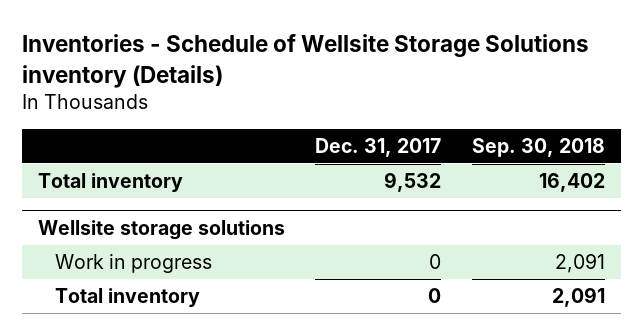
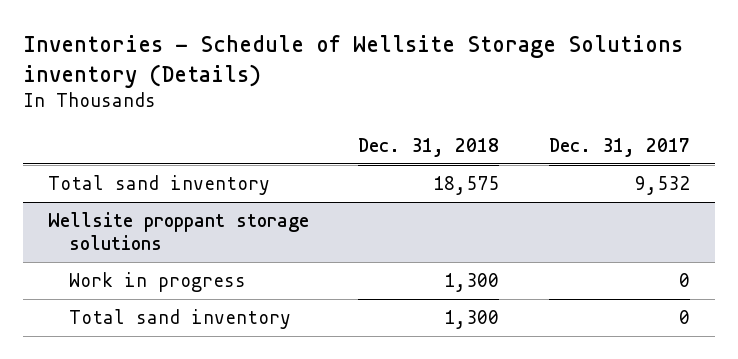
[472,137,606,157] Sep. 30, 2018 -> none
none -> [358,137,500,157] Dec. 31, 2018
[37,173,183,193] Total inventory -> [47,175,270,196] Total sand inventory
[37,219,285,240] Wellsite storage solutions -> [47,212,309,250] Wellsite proppant storage solutions
[54,288,200,308] Total inventory -> [68,309,291,330] Total sand inventory

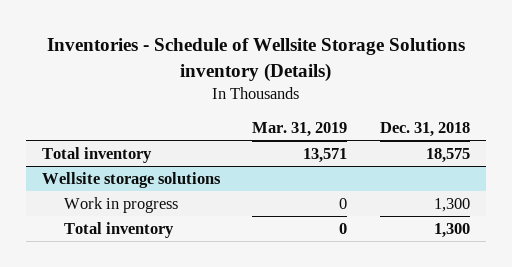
[549,137,691,157] Dec. 31, 2017 -> none
none -> [252,122,348,138] Mar. 31, 2019
[47,175,270,196] Total sand inventory -> [42,146,153,163] Total inventory
[47,212,309,250] Wellsite proppant storage solutions -> [42,171,222,188] Wellsite storage solutions
[68,309,291,330] Total sand inventory -> [63,221,174,238] Total inventory

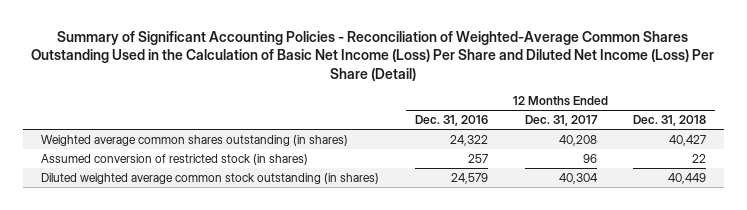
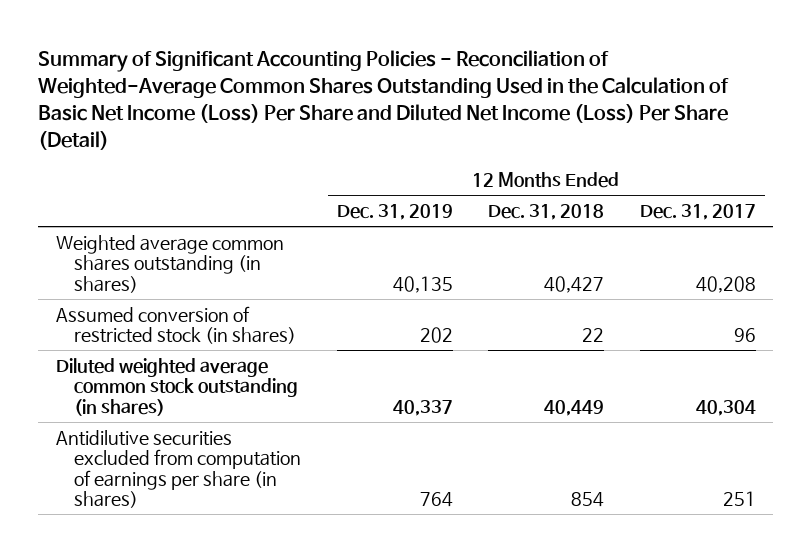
[415,115,489,127] Dec. 31, 2016 -> none
none -> [336,204,453,221] Dec. 31, 2019
none -> [56,429,302,509] Antidilutive securities excluded from computation of earnings per share (in shares)

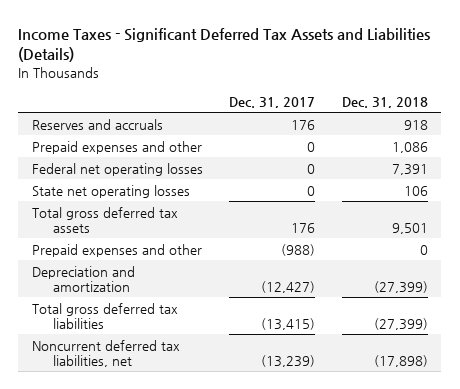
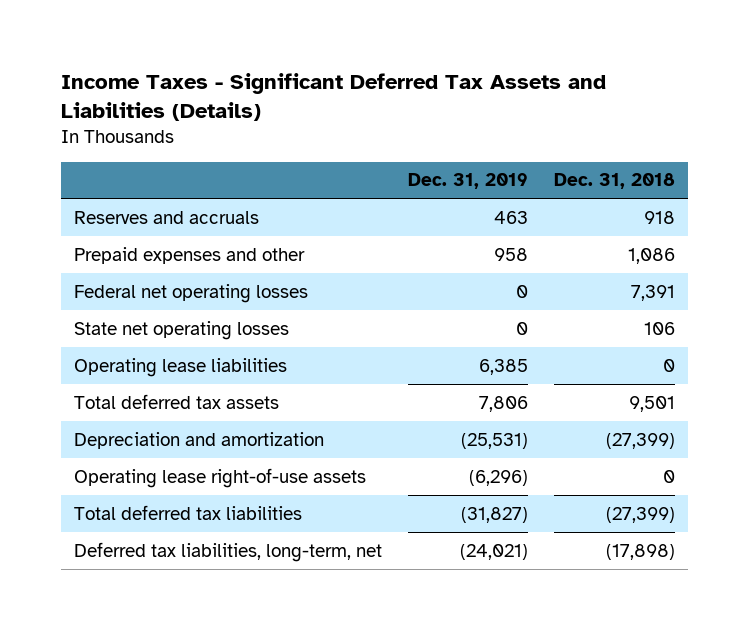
[229,96,316,108] Dec. 31, 2017 -> none
none -> [407,173,528,190] Dec. 31, 2019
[31,243,202,257] Prepaid expenses and other -> none
none -> [73,357,287,377] Operating lease liabilities
[31,206,178,233] Total gross deferred tax assets -> [73,393,279,409] Total deferred tax assets
none -> [73,467,366,488] Operating lease right-of-use assets
[31,302,178,329] Total gross deferred tax liabilities -> [73,504,302,520] Total deferred tax liabilities
[31,339,180,367] Noncurrent deferred tax liabilities, net -> [73,541,382,562] Deferred tax liabilities, long-term, net

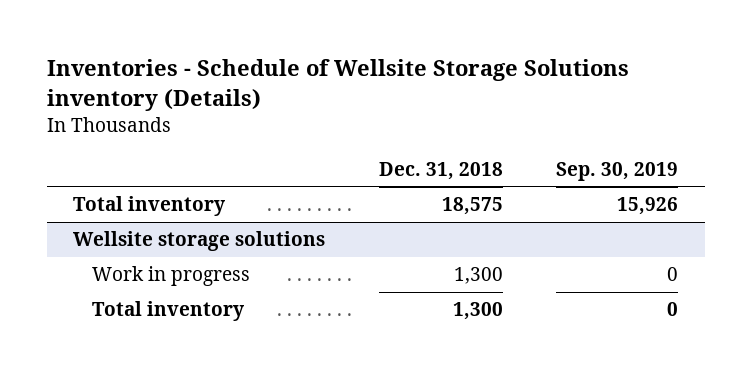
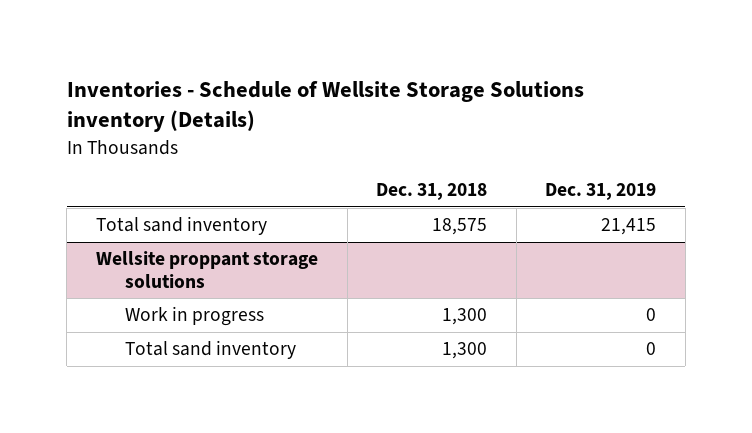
[556,161,679,181] Sep. 30, 2019 -> none
none -> [545,183,657,201] Dec. 31, 2019
[73,196,226,217] Total inventory -> [96,216,268,236] Total sand inventory
[73,231,326,252] Wellsite storage solutions -> [96,251,319,288] Wellsite proppant storage solutions
[92,301,245,322] Total inventory -> [124,340,296,360] Total sand inventory

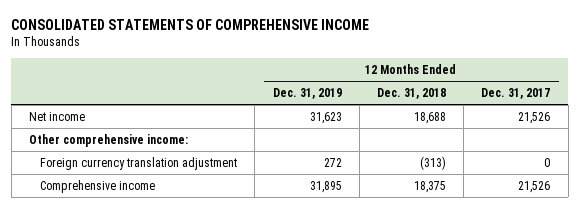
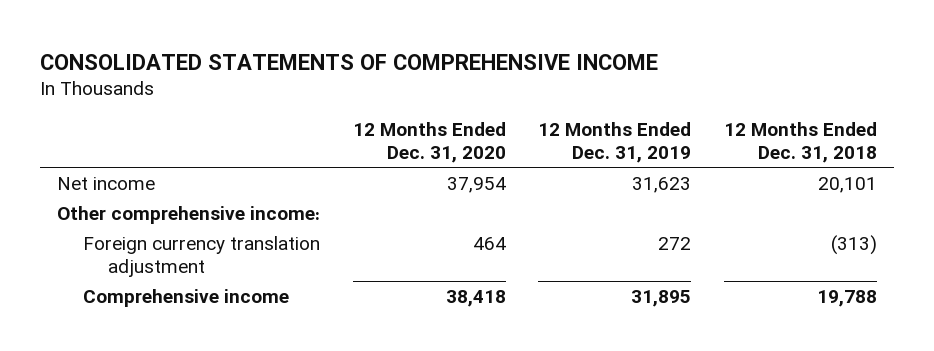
[481,87,551,99] Dec. 31, 2017 -> none
none -> [352,122,506,163] 12 Months Ended Dec. 31, 2020
[413,111,446,124] 18,688 -> [818,176,878,193] 20,101
[413,180,446,193] 18,375 -> [817,289,878,307] 19,788

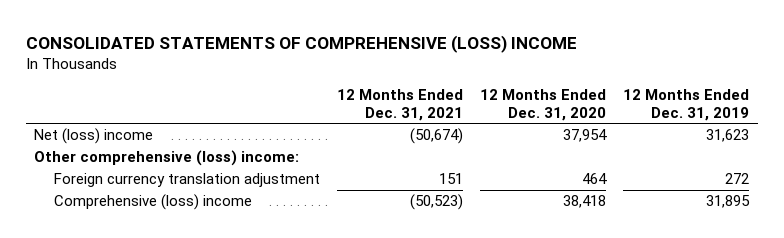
[40,53,659,70] CONSOLIDATED STATEMENTS OF COMPREHENSIVE INCOME -> [25,34,577,53] CONSOLIDATED STATEMENTS OF COMPREHENSIVE (LOSS) INCOME
[724,122,878,163] 12 Months Ended Dec. 31, 2018 -> none
none -> [336,88,463,121] 12 Months Ended Dec. 31, 2021
[56,176,155,190] Net income -> [34,128,154,145] Net (loss) income
[56,205,320,224] Other comprehensive income: -> [34,150,300,167] Other comprehensive (loss) income:
[82,288,289,307] Comprehensive income -> [53,194,252,211] Comprehensive (loss) income

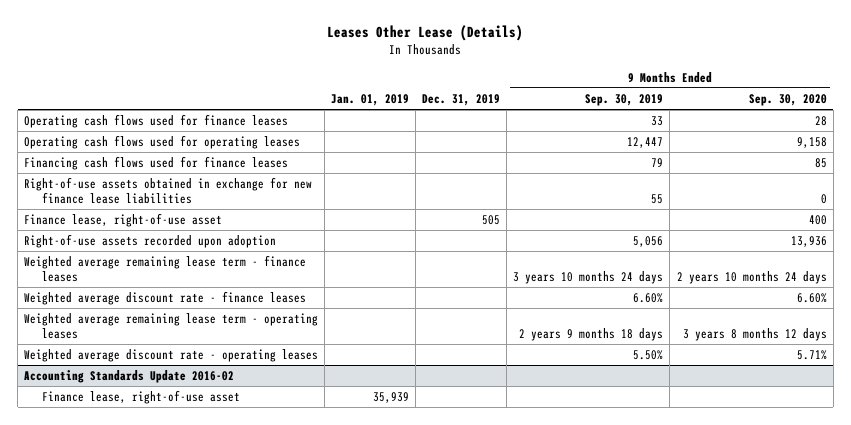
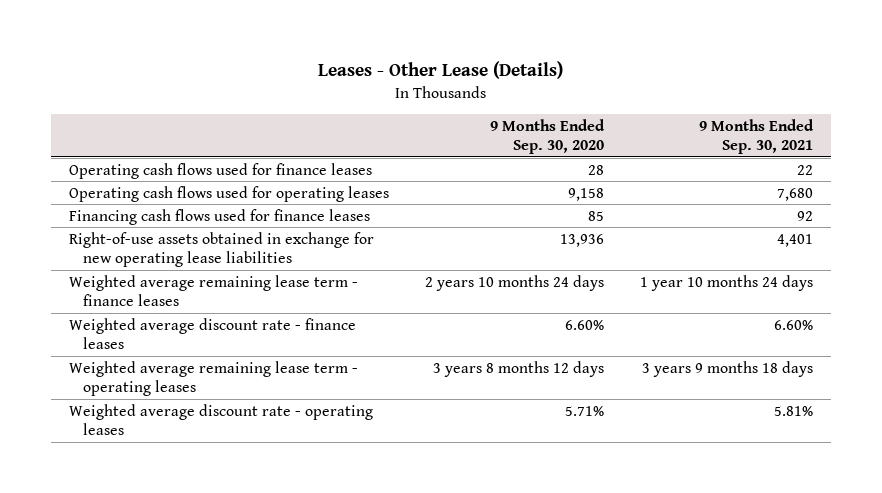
[327,25,524,42] Leases Other Lease (Details) -> [317,61,563,80] Leases - Other Lease (Details)
[331,93,410,106] Jan. 01, 2019 -> none
[422,93,501,106] Dec. 31, 2019 -> none
[585,93,664,106] Sep. 30, 2019 -> none
none -> [698,118,814,155] 9 Months Ended Sep. 30, 2021
[24,176,313,204] Right-of-use assets obtained in exchange for new finance lease liabilities -> none
[24,212,223,227] Finance lease, right-of-use asset -> none
[24,233,277,248] Right-of-use assets recorded upon adoption -> [68,231,374,268] Right-of-use assets obtained in exchange for new operating lease liabilities
[24,369,235,383] Accounting Standards Update 2016-02 -> none
[42,389,241,404] Finance lease, right-of-use asset -> none

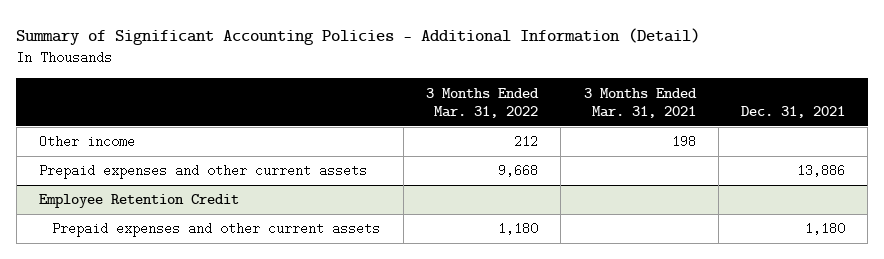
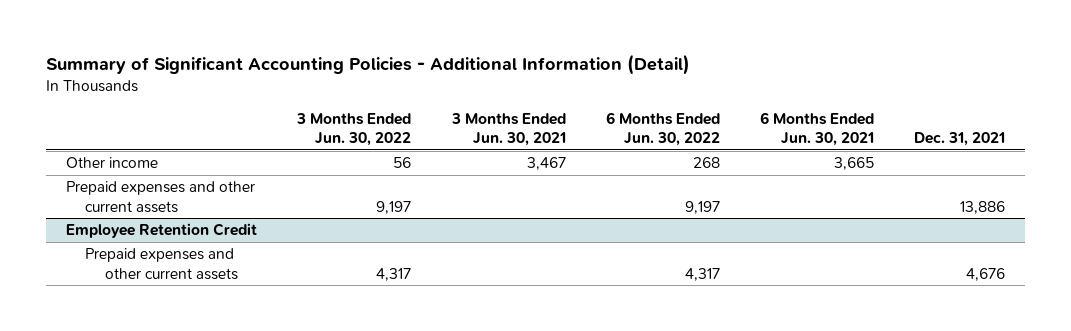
[425,87,539,119] 3 Months Ended Mar. 31, 2022 -> none
[583,87,697,119] 3 Months Ended Mar. 31, 2021 -> none
none -> [296,112,412,147] 3 Months Ended Jun. 30, 2022
none -> [450,112,566,147] 3 Months Ended Jun. 30, 2021
none -> [605,111,720,147] 6 Months Ended Jun. 30, 2022
none -> [759,111,874,147] 6 Months Ended Jun. 30, 2021
[805,222,846,236] 1,180 -> [966,267,1006,281] 4,676

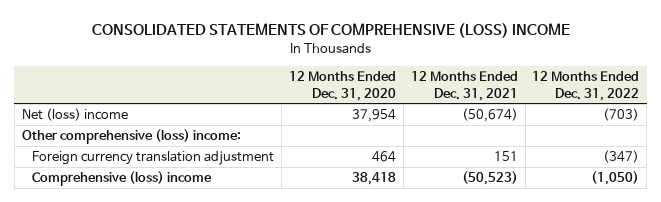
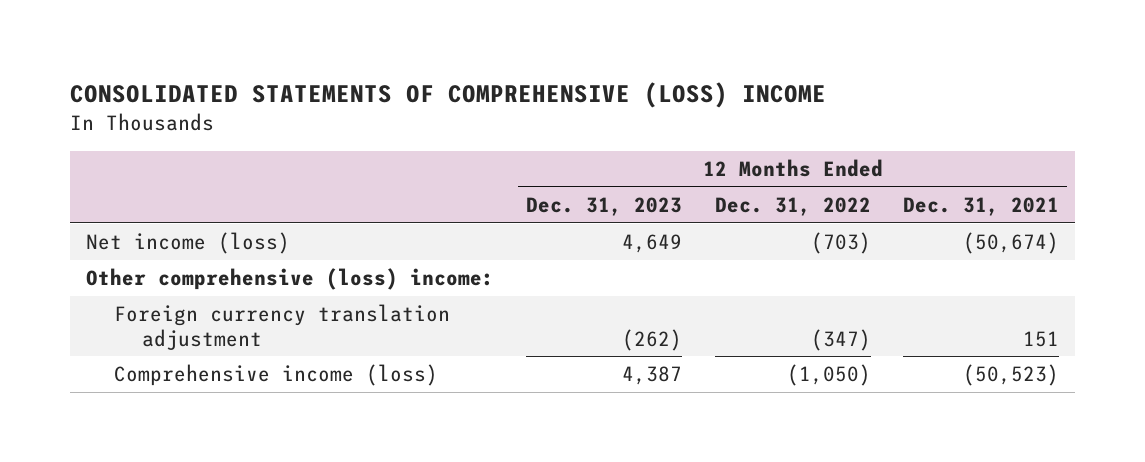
[288,70,396,101] 12 Months Ended Dec. 31, 2020 -> none
none -> [526,197,683,217] Dec. 31, 2023
[21,108,128,122] Net (loss) income -> [85,232,290,255] Net income (loss)
[32,171,213,187] Comprehensive (loss) income -> [114,364,439,387] Comprehensive income (loss)

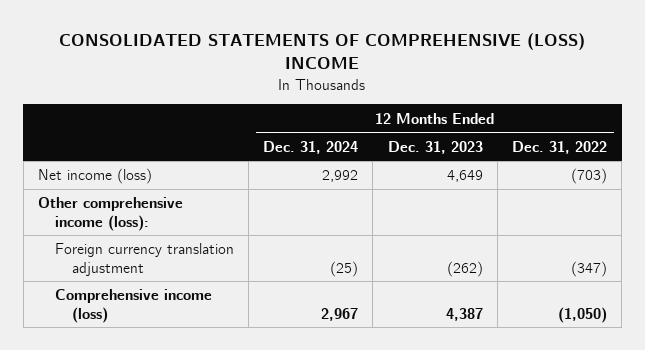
[903,197,1060,217] Dec. 31, 2021 -> none
none -> [263,140,359,154] Dec. 31, 2024
[85,268,494,291] Other comprehensive (loss) income: -> [37,197,183,231] Other comprehensive income (loss):

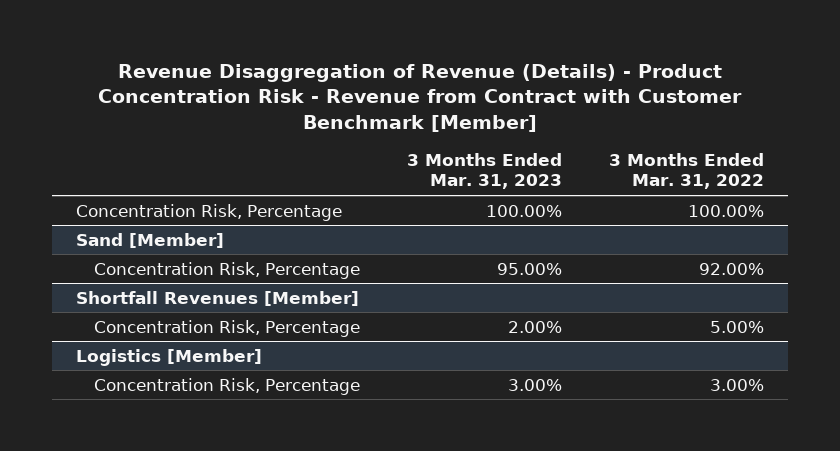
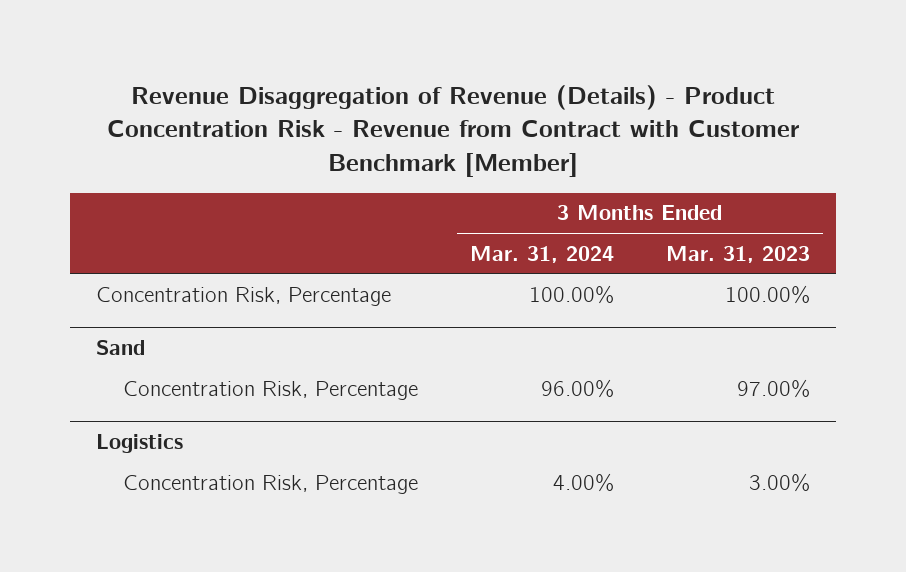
[609,152,765,190] 3 Months Ended Mar. 31, 2022 -> none
none -> [469,245,614,263] Mar. 31, 2024
[93,319,360,337] Concentration Risk, Percentage -> none
[75,348,262,366] Logistics [Member] -> none
[75,232,224,248] Sand [Member] -> [96,340,146,356] Sand
[496,262,562,275] 95.00% -> [737,378,811,398] 97.00%
[75,290,359,306] Shortfall Revenues [Member] -> [96,434,184,454] Logistics

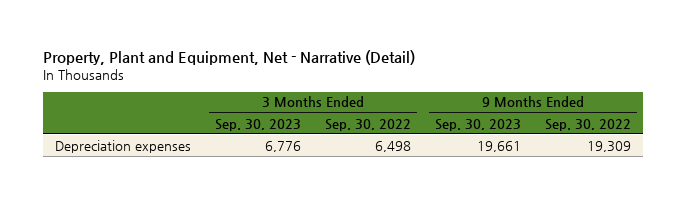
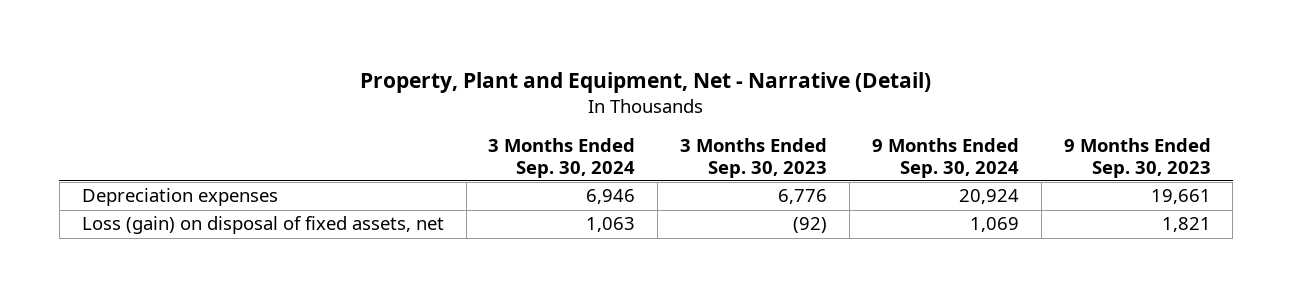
[325,118,412,131] Sep. 30, 2022 -> none
[545,118,632,131] Sep. 30, 2022 -> none
none -> [488,137,636,178] 3 Months Ended Sep. 30, 2024
none -> [871,137,1019,178] 9 Months Ended Sep. 30, 2024
none -> [81,216,444,235] Loss (gain) on disposal of fixed assets, net

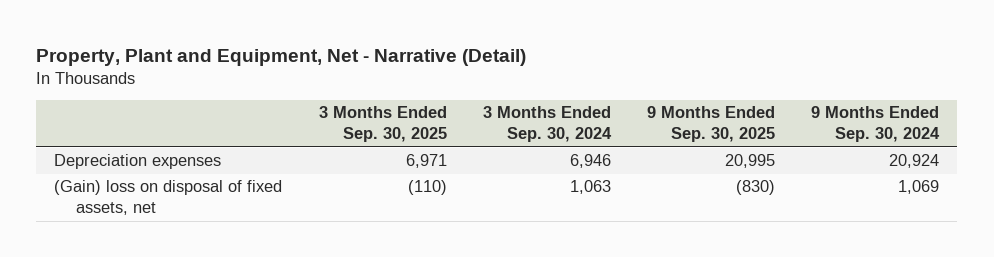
[680,137,828,178] 3 Months Ended Sep. 30, 2023 -> none
[1063,137,1211,178] 9 Months Ended Sep. 30, 2023 -> none
none -> [318,106,447,143] 3 Months Ended Sep. 30, 2025
none -> [647,106,776,143] 9 Months Ended Sep. 30, 2025
[81,216,444,235] Loss (gain) on disposal of fixed assets, net -> [54,180,283,216] (Gain) loss on disposal of fixed assets, net

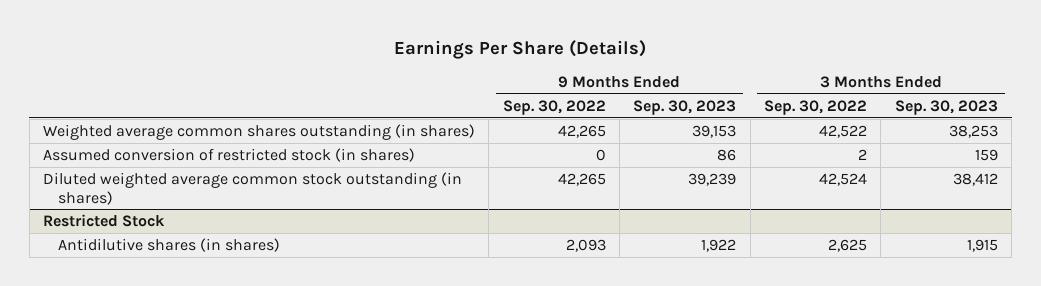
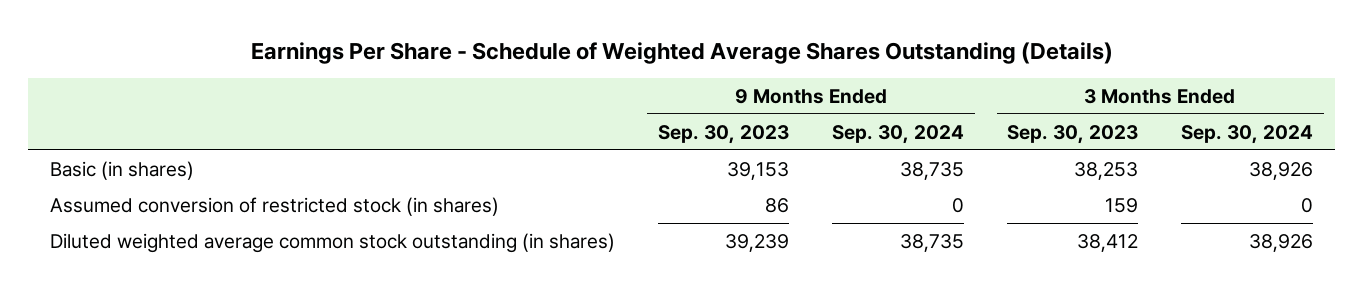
[394,40,647,60] Earnings Per Share (Details) -> [250,41,1113,64] Earnings Per Share - Schedule of Weighted Average Shares Outstanding (Details)
[502,99,606,115] Sep. 30, 2022 -> none
[764,99,868,115] Sep. 30, 2022 -> none
none -> [832,124,965,144] Sep. 30, 2024
none -> [1181,124,1314,144] Sep. 30, 2024
[42,123,475,140] Weighted average common shares outstanding (in shares) -> [50,160,195,180] Basic (in shares)
[42,213,165,227] Restricted Stock -> none
[58,237,281,252] Antidilutive shares (in shares) -> none

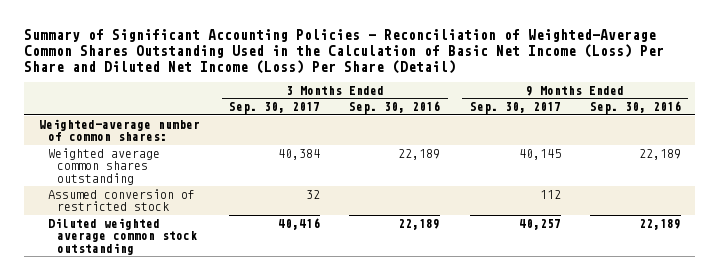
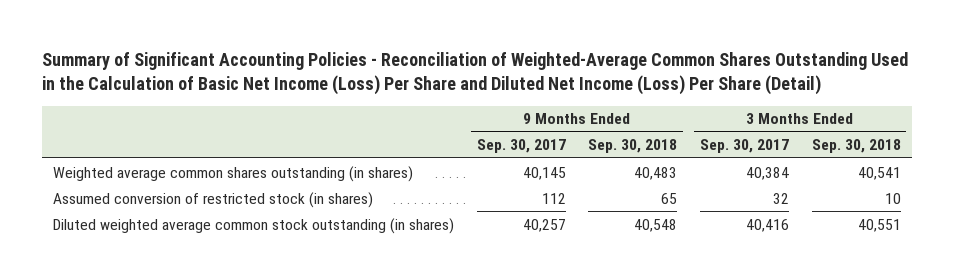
[349,101,441,115] Sep. 30, 2016 -> none
[589,101,681,115] Sep. 30, 2016 -> none
none -> [588,139,678,154] Sep. 30, 2018
none -> [811,139,901,154] Sep. 30, 2018
[39,118,201,142] Weighted-average number of common shares: -> none
[48,147,161,185] Weighted average common shares outstanding -> [53,165,414,182] Weighted average common shares outstanding (in shares)
[48,188,196,212] Assumed conversion of restricted stock -> [53,191,374,208] Assumed conversion of restricted stock (in shares)
[48,217,198,255] Diluted weighted average common stock outstanding -> [53,217,455,234] Diluted weighted average common stock outstanding (in shares)

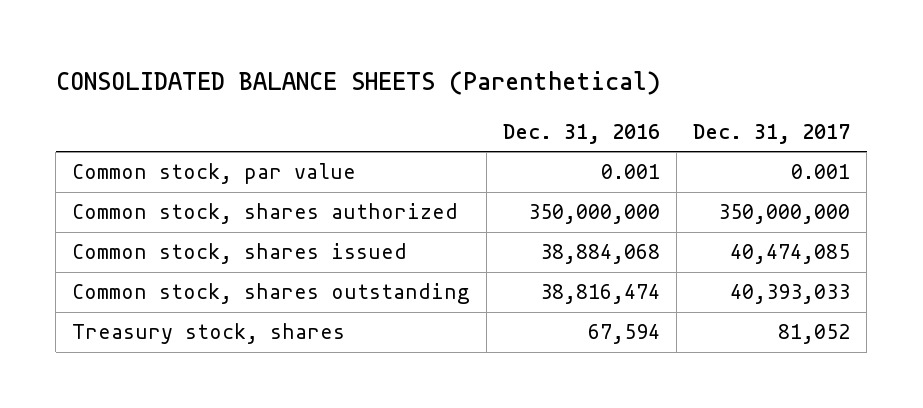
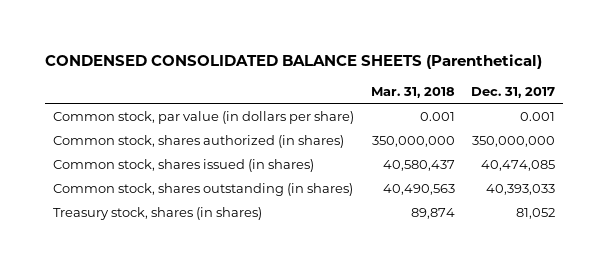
[55,70,661,95] CONSOLIDATED BALANCE SHEETS (Parenthetical) -> [45,53,543,69] CONDENSED CONSOLIDATED BALANCE SHEETS (Parenthetical)
[503,123,661,144] Dec. 31, 2016 -> none
none -> [370,86,455,98] Mar. 31, 2018
[72,163,357,185] Common stock, par value -> [53,110,355,124] Common stock, par value (in dollars per share)
[72,203,459,225] Common stock, shares authorized -> [53,134,345,148] Common stock, shares authorized (in shares)
[72,243,408,265] Common stock, shares issued -> [53,158,315,172] Common stock, shares issued (in shares)
[72,283,471,305] Common stock, shares outstanding -> [53,182,354,196] Common stock, shares outstanding (in shares)
[72,323,346,345] Treasury stock, shares -> [53,206,263,220] Treasury stock, shares (in shares)

